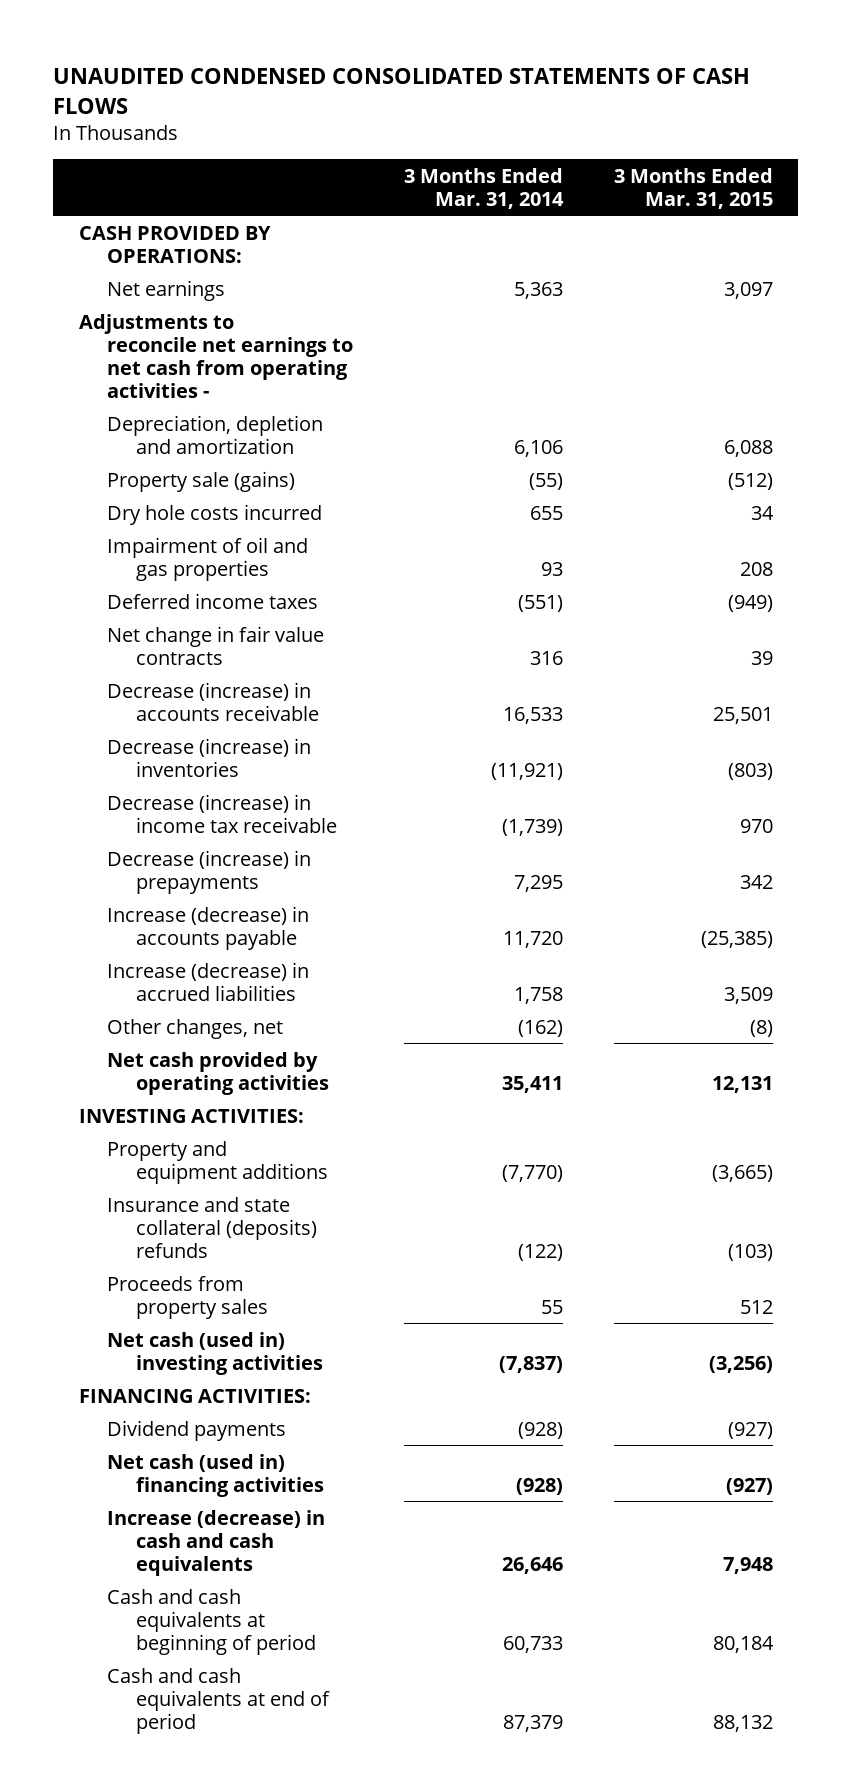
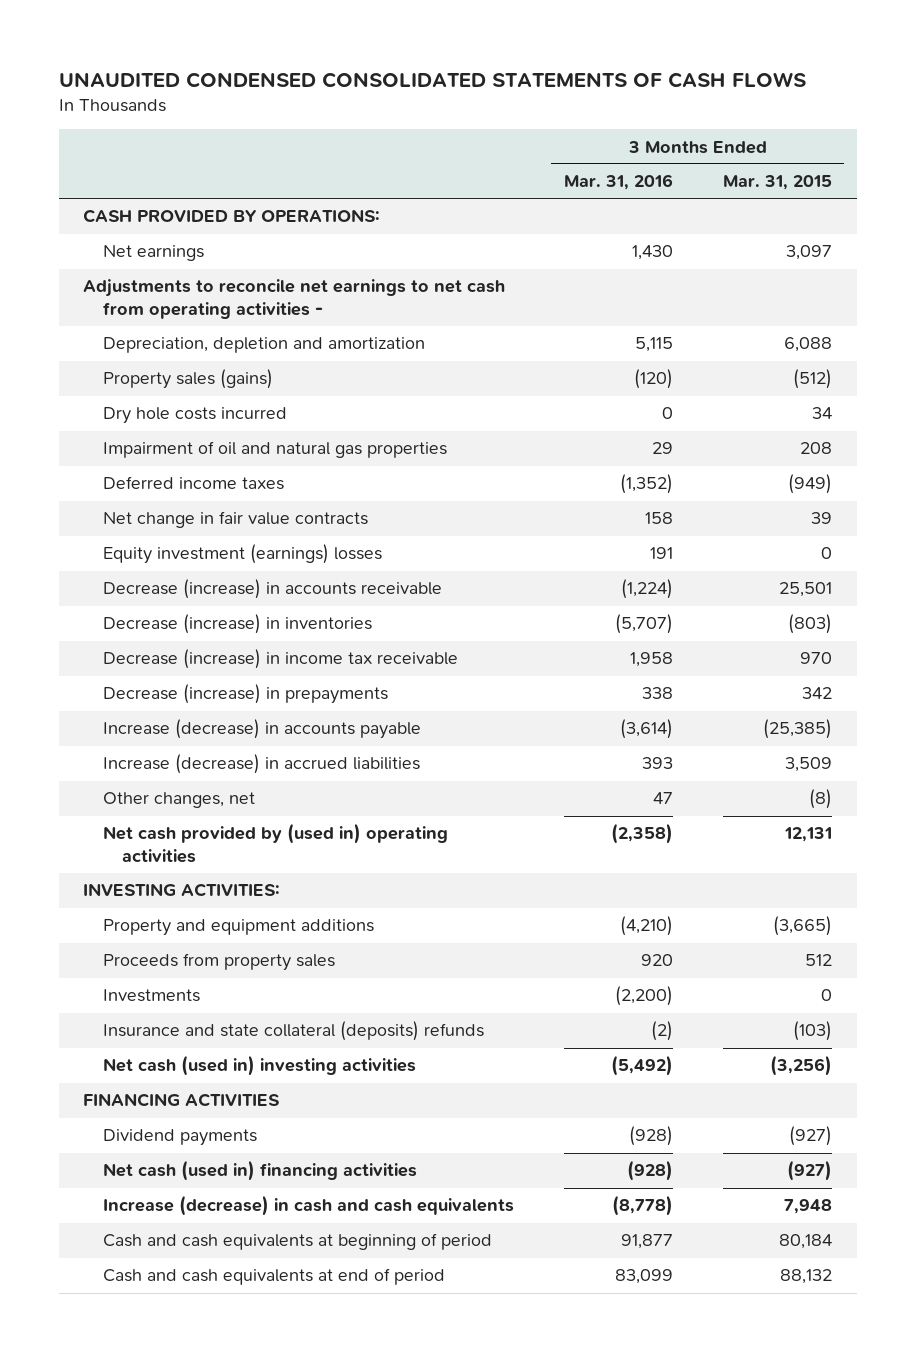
[404,167,565,209] 3 Months Ended Mar. 31, 2014 -> none
none -> [563,174,673,191] Mar. 31, 2016
[107,470,296,492] Property sale (gains) -> [102,369,273,390] Property sales (gains)
[107,536,309,581] Impairment of oil and gas properties -> [102,441,447,459] Impairment of oil and natural gas properties
none -> [102,544,382,565] Equity investment (earnings) losses
[107,1051,329,1095] Net cash provided by operating activities -> [102,823,448,863] Net cash provided by (used in) operating activities
none -> [102,989,200,1003] Investments
[107,1196,317,1258] Insurance and state collateral (deposits) refunds -> [102,1021,484,1042] Insurance and state collateral (deposits) refunds
[78,1388,311,1403] FINANCING ACTIVITIES: -> [83,1093,281,1108] FINANCING ACTIVITIES

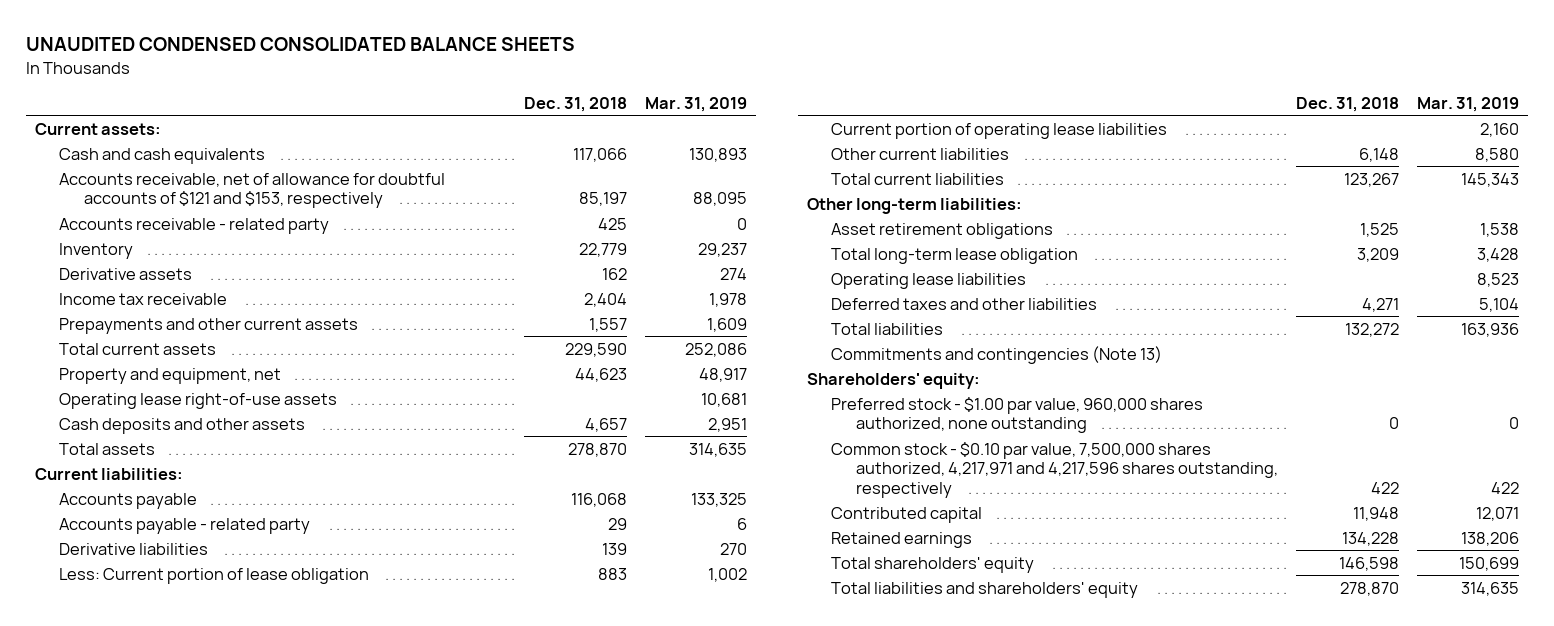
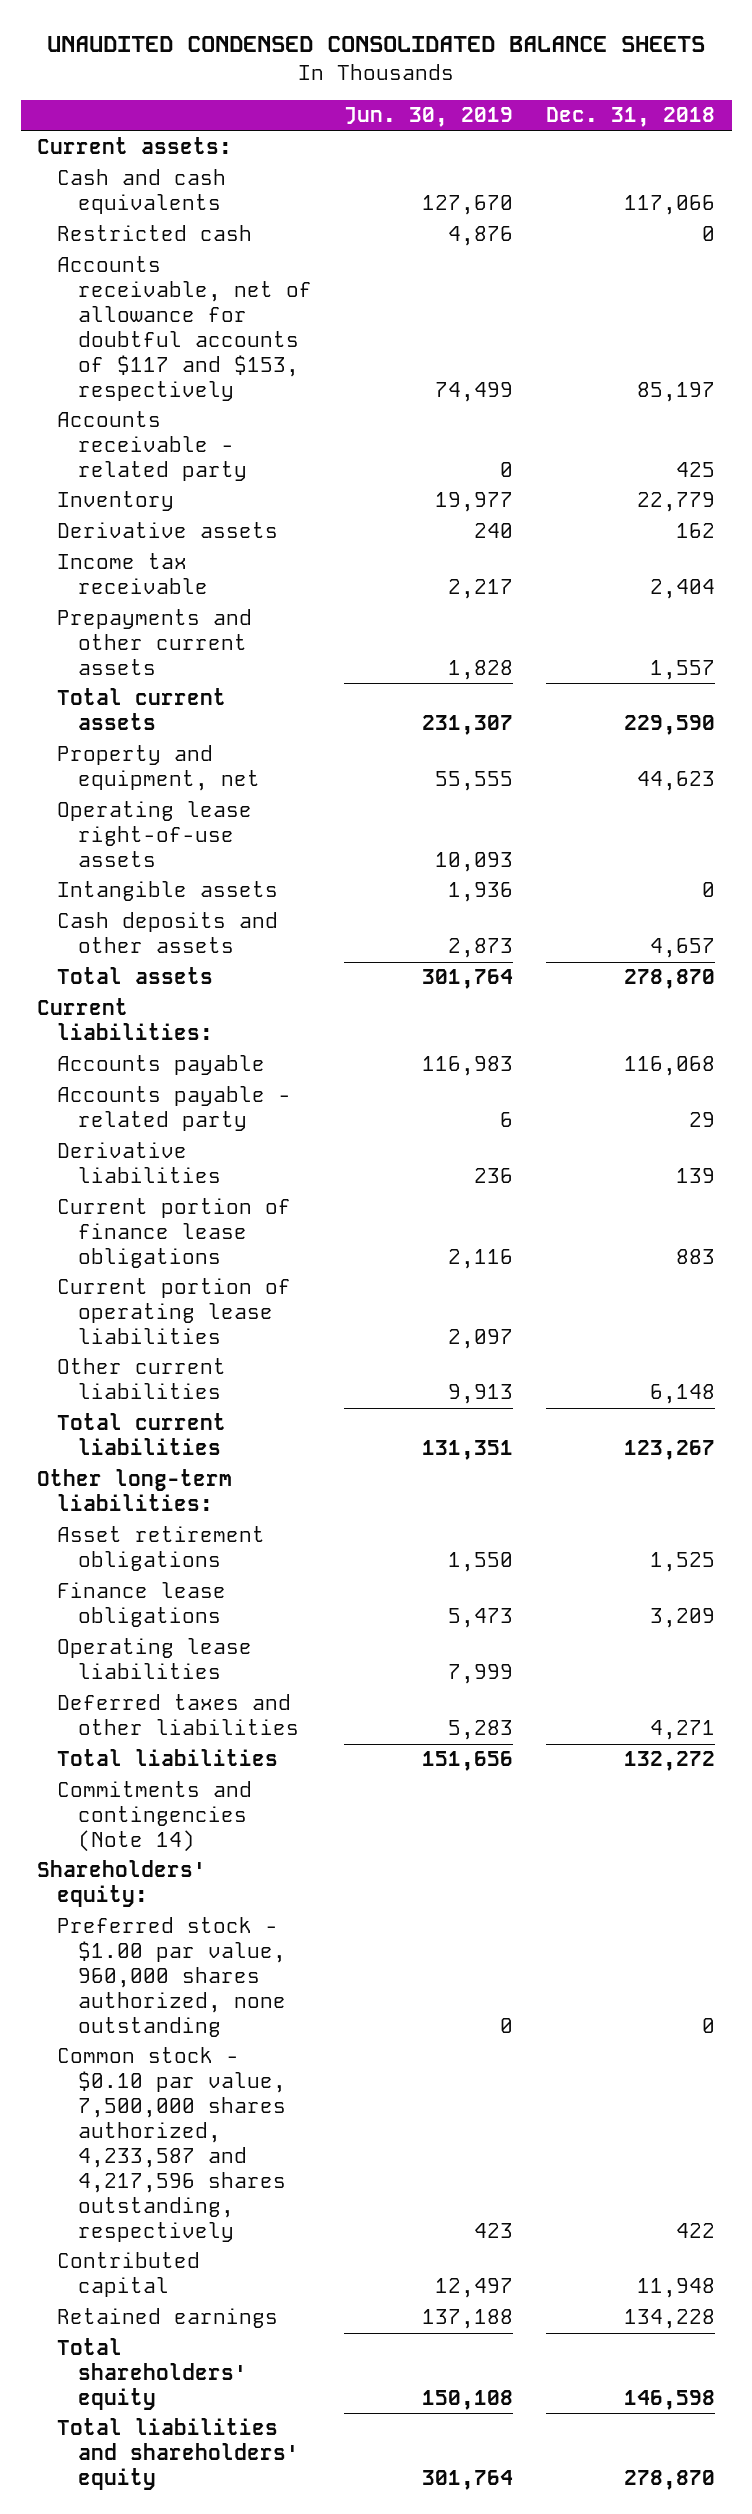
[645,96,748,112] Mar. 31, 2019 -> none
none -> [344,107,514,128] Jun. 30, 2019
none -> [57,225,253,242] Restricted cash
[59,172,446,209] Accounts receivable, net of allowance for doubtful accounts of $121 and $153, respectively -> [57,256,312,401] Accounts receivable, net of allowance for doubtful accounts of $117 and $153, respectively
none -> [57,881,279,902] Intangible assets
[59,567,370,584] Less: Current portion of lease obligation -> [57,1198,292,1269] Current portion of finance lease obligations
[831,247,1079,264] Total long-term lease obligation -> [57,1582,227,1628] Finance lease obligations
[831,345,1163,364] Commitments and contingencies (Note 13) -> [57,1781,253,1853] Commitments and contingencies (Note 14)
[831,441,1278,498] Common stock - $0.10 par value, 7,500,000 shares authorized, 4,217,971 and 4,217,596 shares outstanding, respectively -> [57,2047,286,2242] Common stock - $0.10 par value, 7,500,000 shares authorized, 4,233,587 and 4,217,596 shares outstanding, respectively

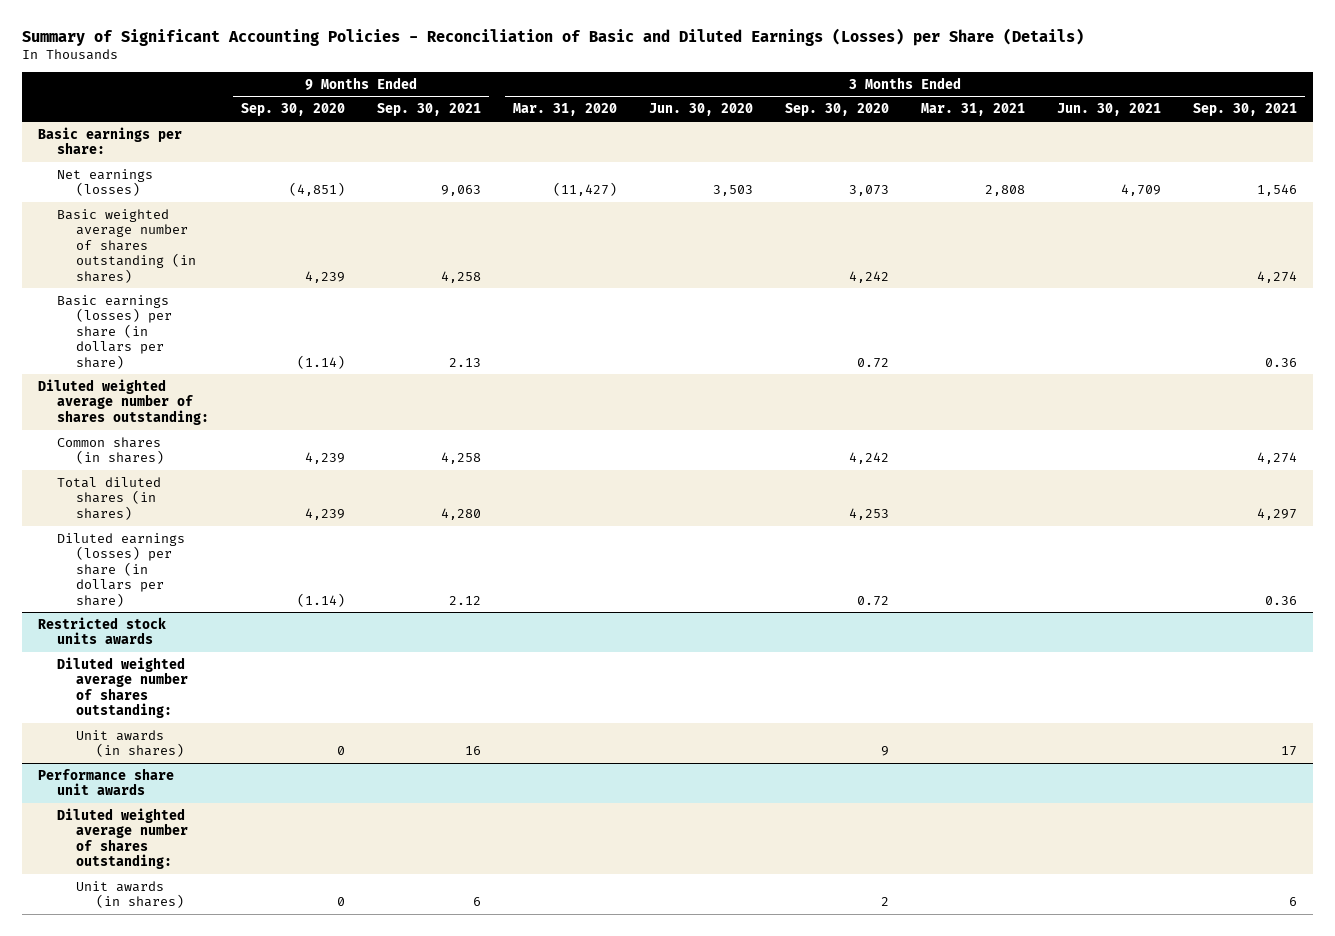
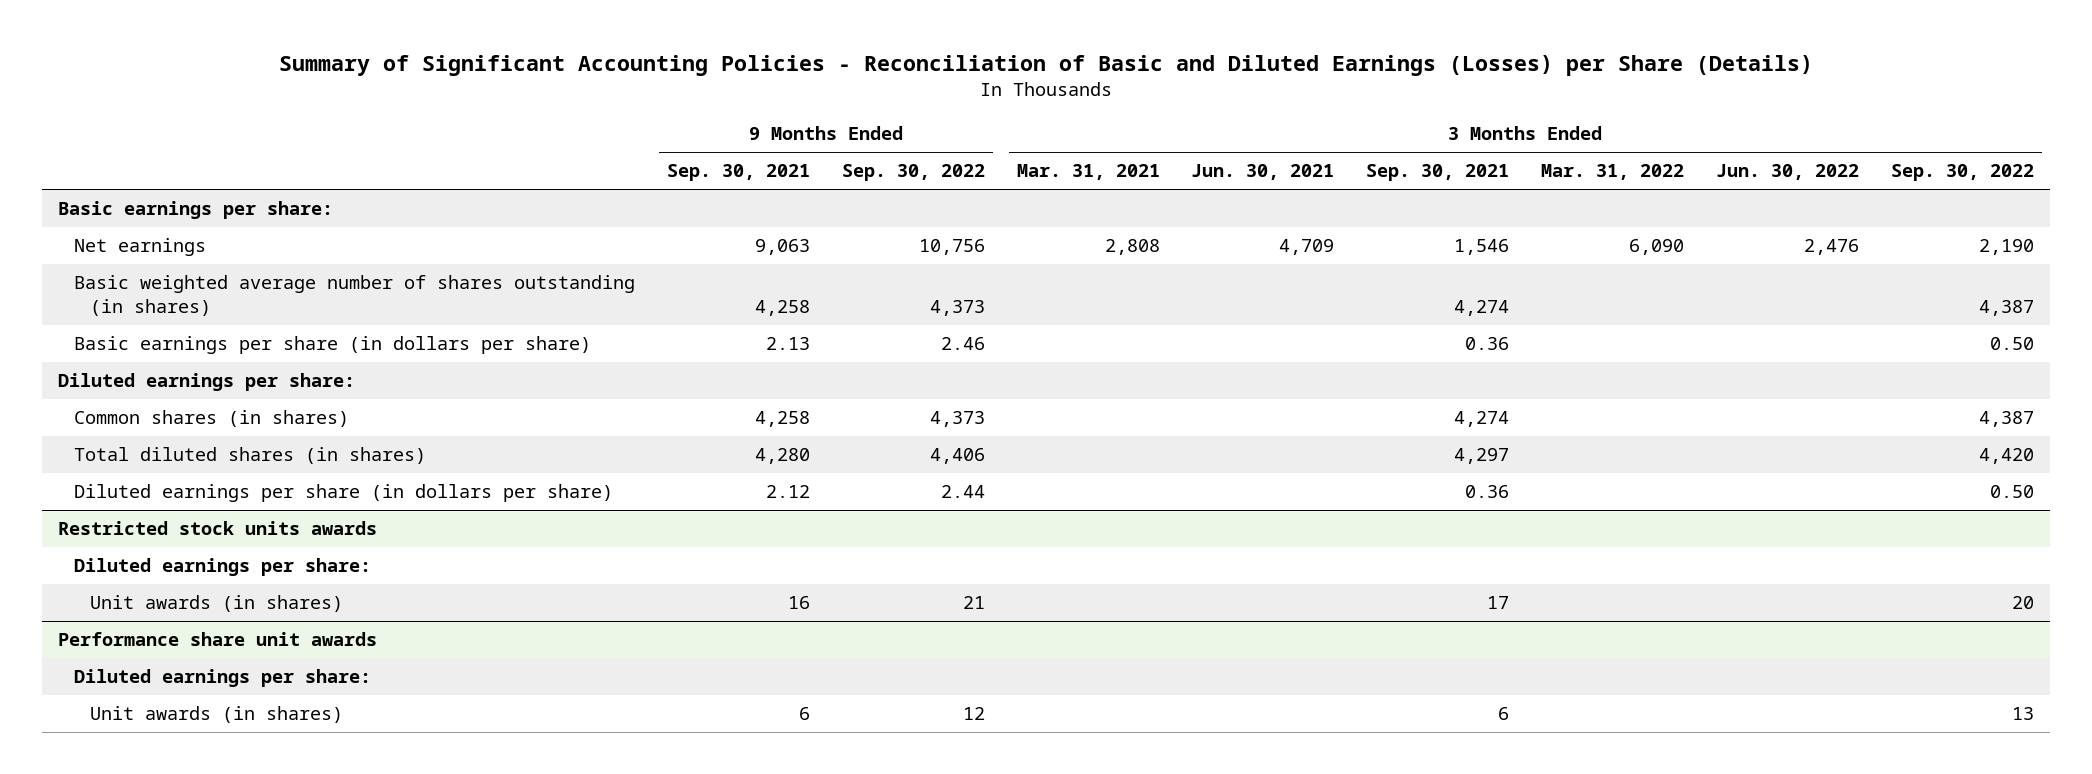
[240,103,345,117] Sep. 30, 2020 -> none
[512,103,617,117] Mar. 31, 2020 -> none
[648,103,753,117] Jun. 30, 2020 -> none
[784,103,889,117] Sep. 30, 2020 -> none
none -> [841,164,985,182] Sep. 30, 2022
none -> [1541,164,1685,181] Mar. 31, 2022
none -> [1716,164,1860,181] Jun. 30, 2022
none -> [1890,164,2034,182] Sep. 30, 2022
[56,168,153,197] Net earnings (losses) -> [74,238,207,257] Net earnings
[56,294,173,369] Basic earnings (losses) per share (in dollars per share) -> [74,336,592,355] Basic earnings per share (in dollars per share)
[37,378,209,425] Diluted weighted average number of shares outstanding: -> [58,373,356,392] Diluted earnings per share:
[56,532,185,607] Diluted earnings (losses) per share (in dollars per share) -> [74,484,614,503] Diluted earnings per share (in dollars per share)
[56,656,189,719] Diluted weighted average number of shares outstanding: -> [74,558,372,577] Diluted earnings per share:
[56,807,189,870] Diluted weighted average number of shares outstanding: -> [74,669,372,688] Diluted earnings per share:

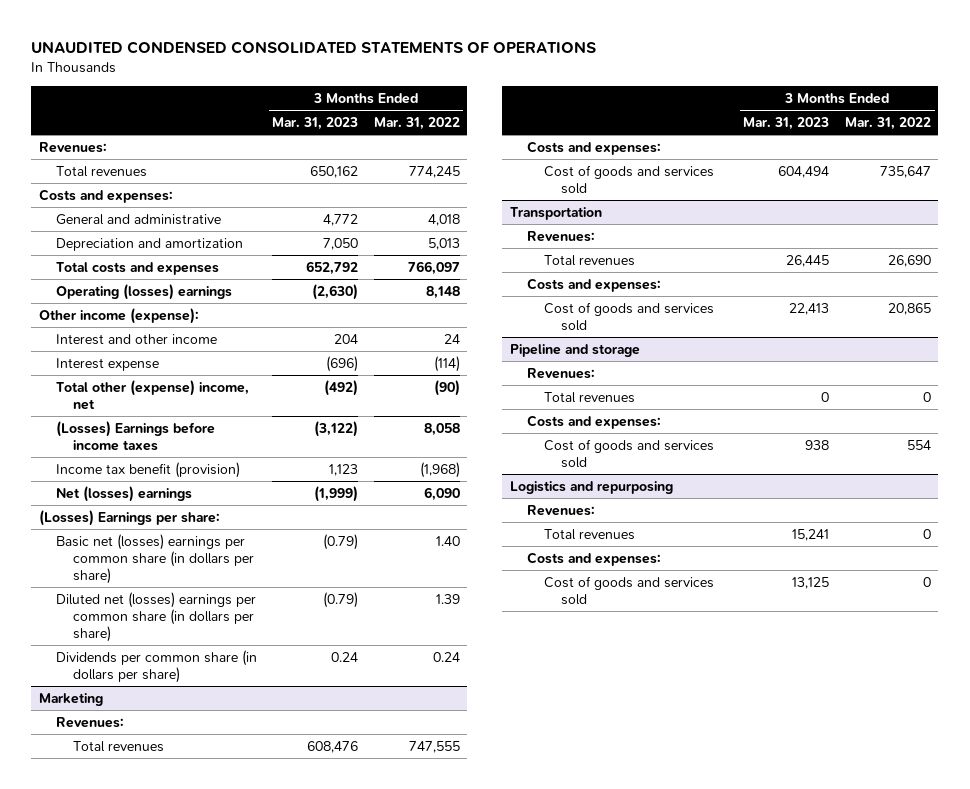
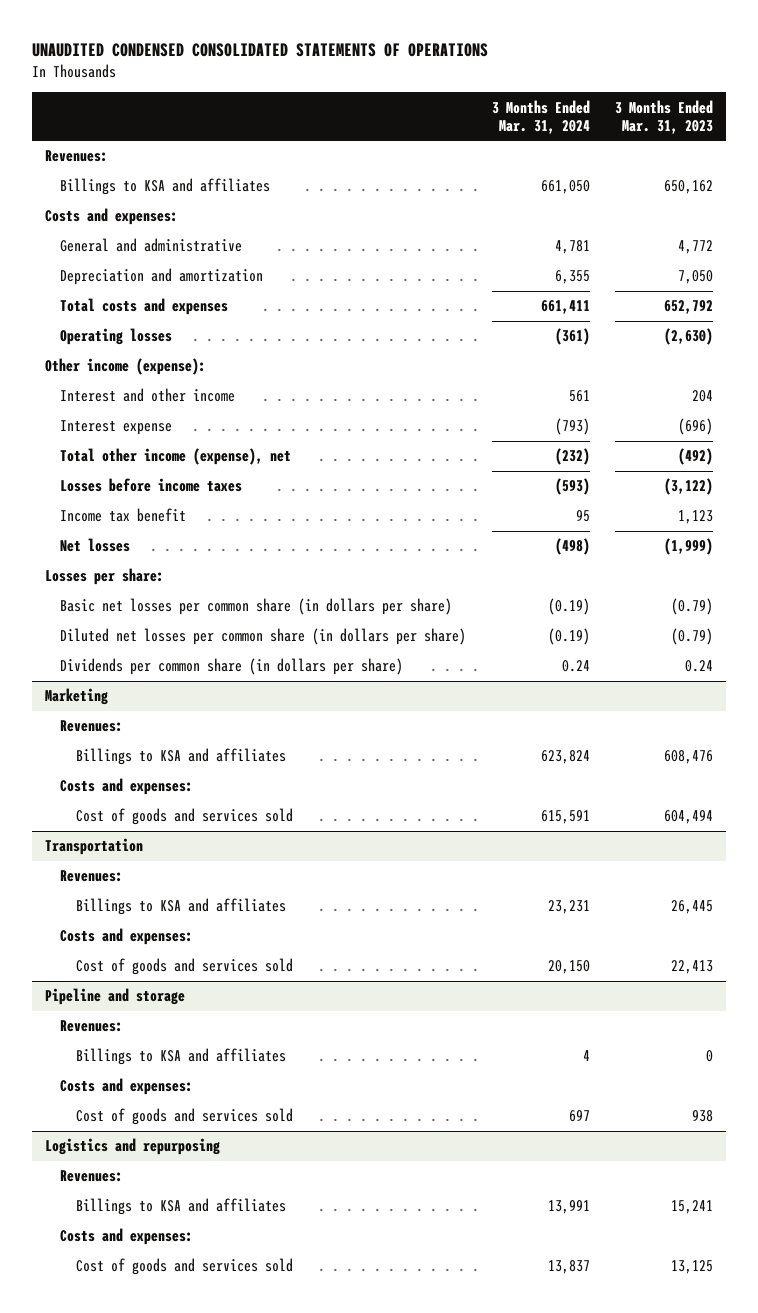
[373,117,460,131] Mar. 31, 2022 -> none
none -> [491,99,590,134] 3 Months Ended Mar. 31, 2024
[56,165,148,177] Total revenues -> [60,178,271,196] Billings to KSA and affiliates
[56,283,233,300] Operating (losses) earnings -> [60,328,173,346] Operating losses
[56,379,250,410] Total other (expense) income, net -> [60,448,292,466] Total other income (expense), net
[56,420,216,451] (Losses) Earnings before income taxes -> [60,478,243,493] Losses before income taxes
[56,461,241,478] Income tax benefit (provision) -> [60,508,187,523] Income tax benefit
[56,485,193,502] Net (losses) earnings -> [60,538,131,553] Net losses
[38,509,220,526] (Losses) Earnings per share: -> [44,568,164,586] Losses per share:
[56,533,255,584] Basic net (losses) earnings per common share (in dollars per share) -> [60,598,453,616] Basic net losses per common share (in dollars per share)
[56,591,257,642] Diluted net (losses) earnings per common share (in dollars per share) -> [60,628,467,646] Diluted net losses per common share (in dollars per share)
[73,740,165,752] Total revenues -> [75,748,286,766] Billings to KSA and affiliates
[544,254,636,266] Total revenues -> [75,898,286,916] Billings to KSA and affiliates
[544,391,636,403] Total revenues -> [75,1048,286,1066] Billings to KSA and affiliates
[544,528,636,540] Total revenues -> [75,1198,286,1216] Billings to KSA and affiliates

